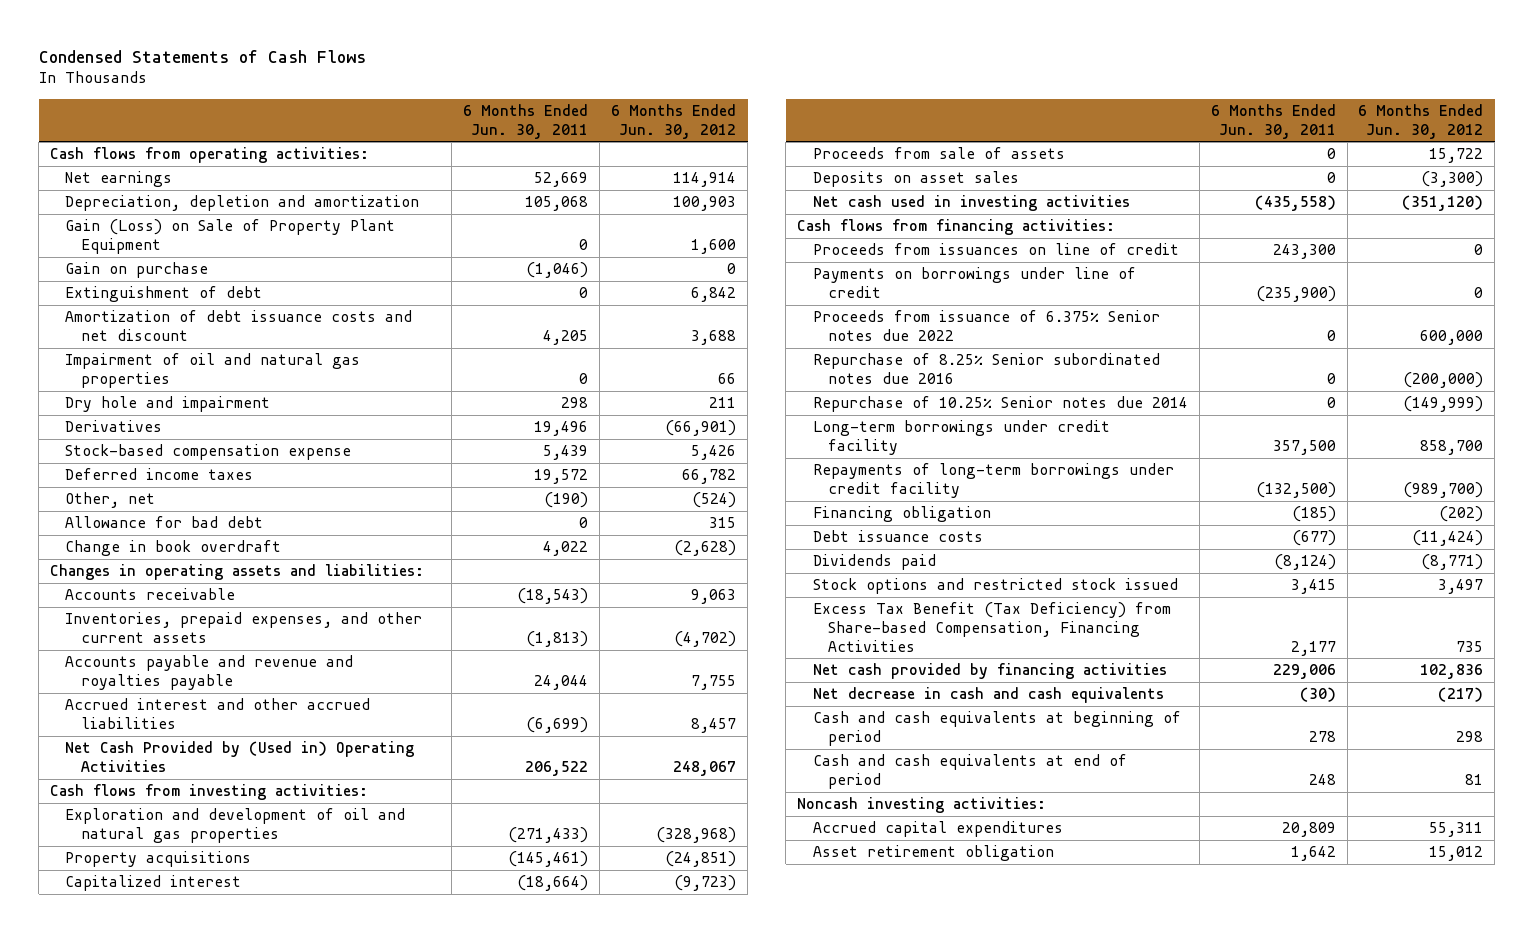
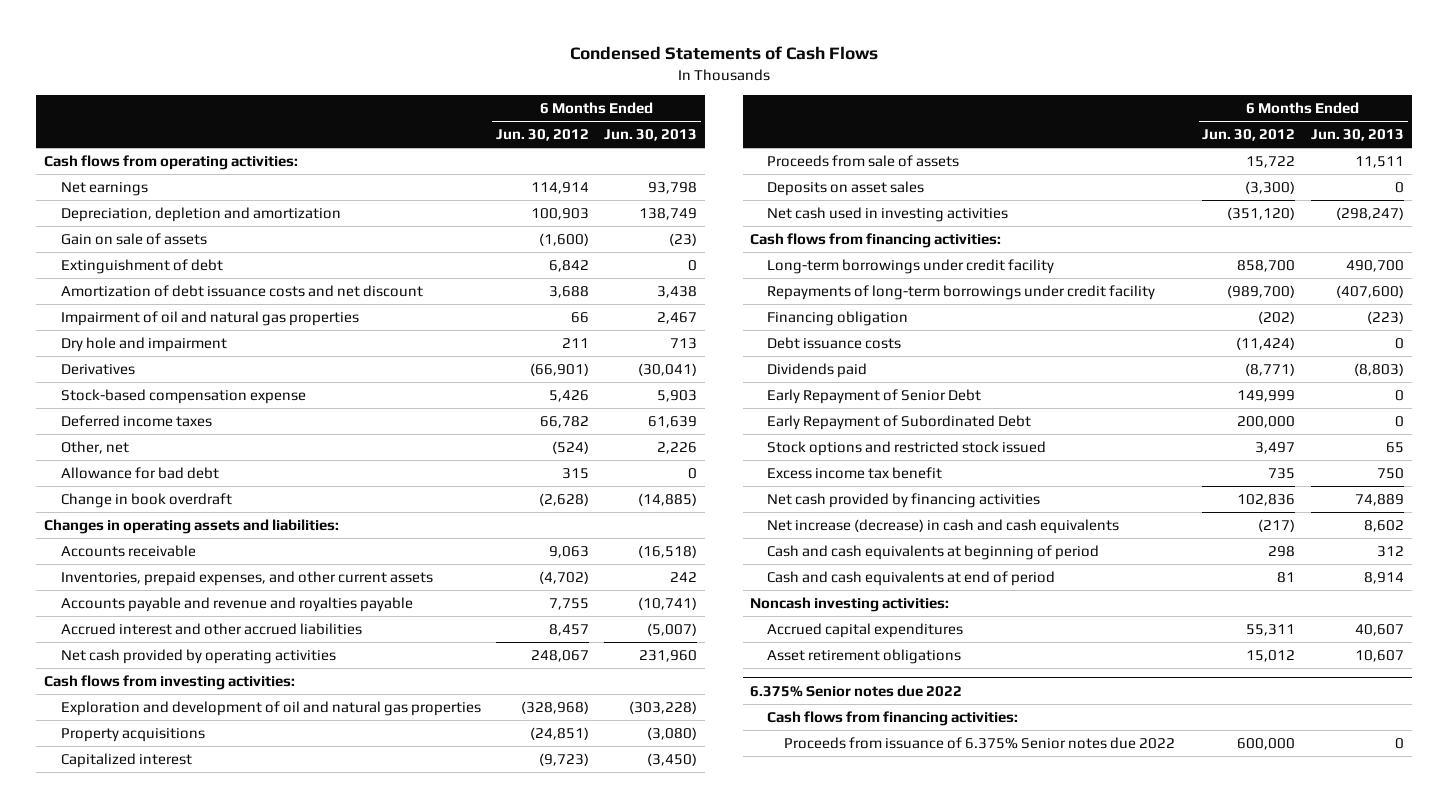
[463,103,589,139] 6 Months Ended Jun. 30, 2011 -> none
none -> [604,129,698,142] Jun. 30, 2013
[65,262,209,279] Gain on purchase -> none
[65,219,396,254] Gain (Loss) on Sale of Property Plant Equipment -> [60,233,207,246] Gain on sale of assets
[691,238,737,254] 1,600 -> [538,233,589,247] (1,600)
[65,741,415,772] Net Cash Provided by (Used in) Operating Activities -> [60,649,336,665] Net cash provided by operating activities
[812,243,1179,256] Proceeds from issuances on line of credit -> none
[812,267,1136,298] Payments on borrowings under line of credit -> none
[812,310,1160,341] Proceeds from issuance of 6.375% Senior notes due 2022 -> none
[812,353,1160,384] Repurchase of 8.25% Senior subordinated notes due 2016 -> none
[812,396,1188,413] Repurchase of 10.25% Senior notes due 2014 -> none
none -> [767,389,982,405] Early Repayment of Senior Debt
none -> [767,415,1032,431] Early Repayment of Subordinated Debt
[812,602,1171,652] Excess Tax Benefit (Tax Deficiency) from Share-based Compensation, Financing Activities -> [767,467,943,480] Excess income tax benefit
[812,687,1164,704] Net decrease in cash and cash equivalents -> [767,519,1120,535] Net increase (decrease) in cash and cash equivalents
[812,845,1054,862] Asset retirement obligation -> [767,649,962,665] Asset retirement obligations
none -> [750,684,963,697] 6.375% Senior notes due 2022
none -> [767,711,1019,727] Cash flows from financing activities:
none -> [784,737,1176,750] Proceeds from issuance of 6.375% Senior notes due 2022

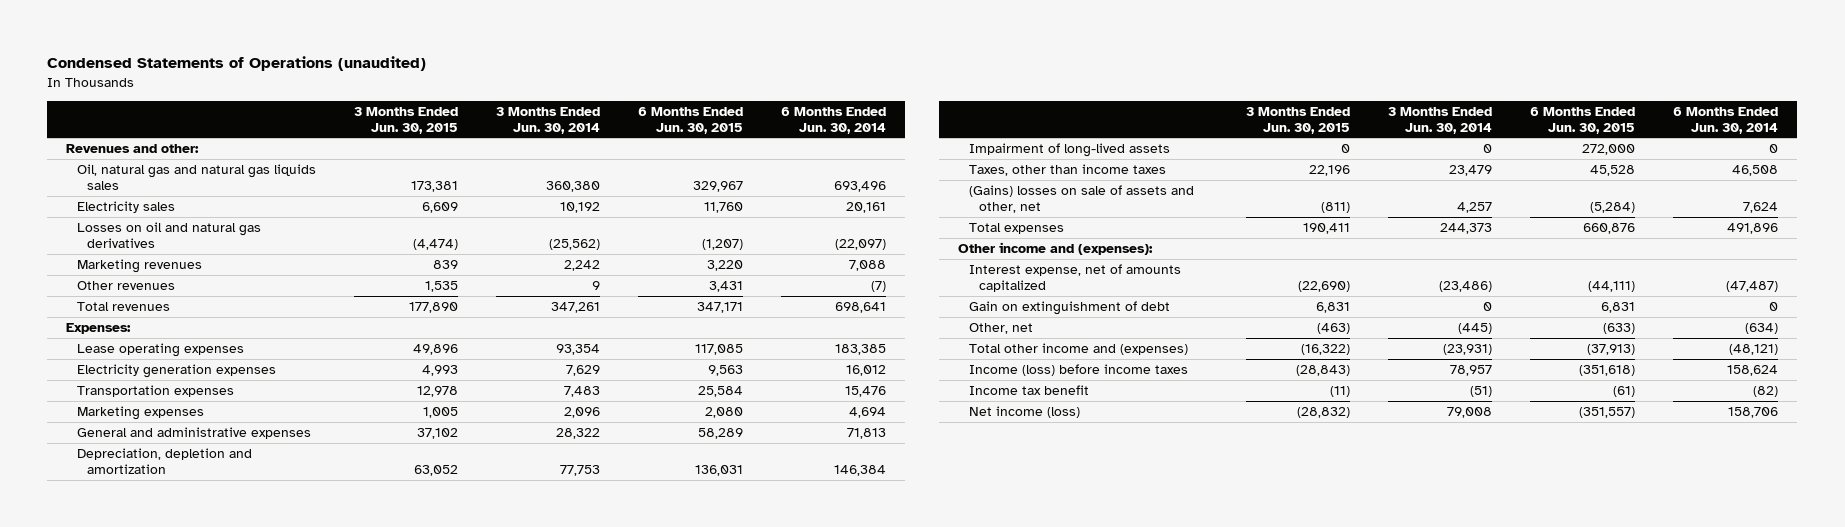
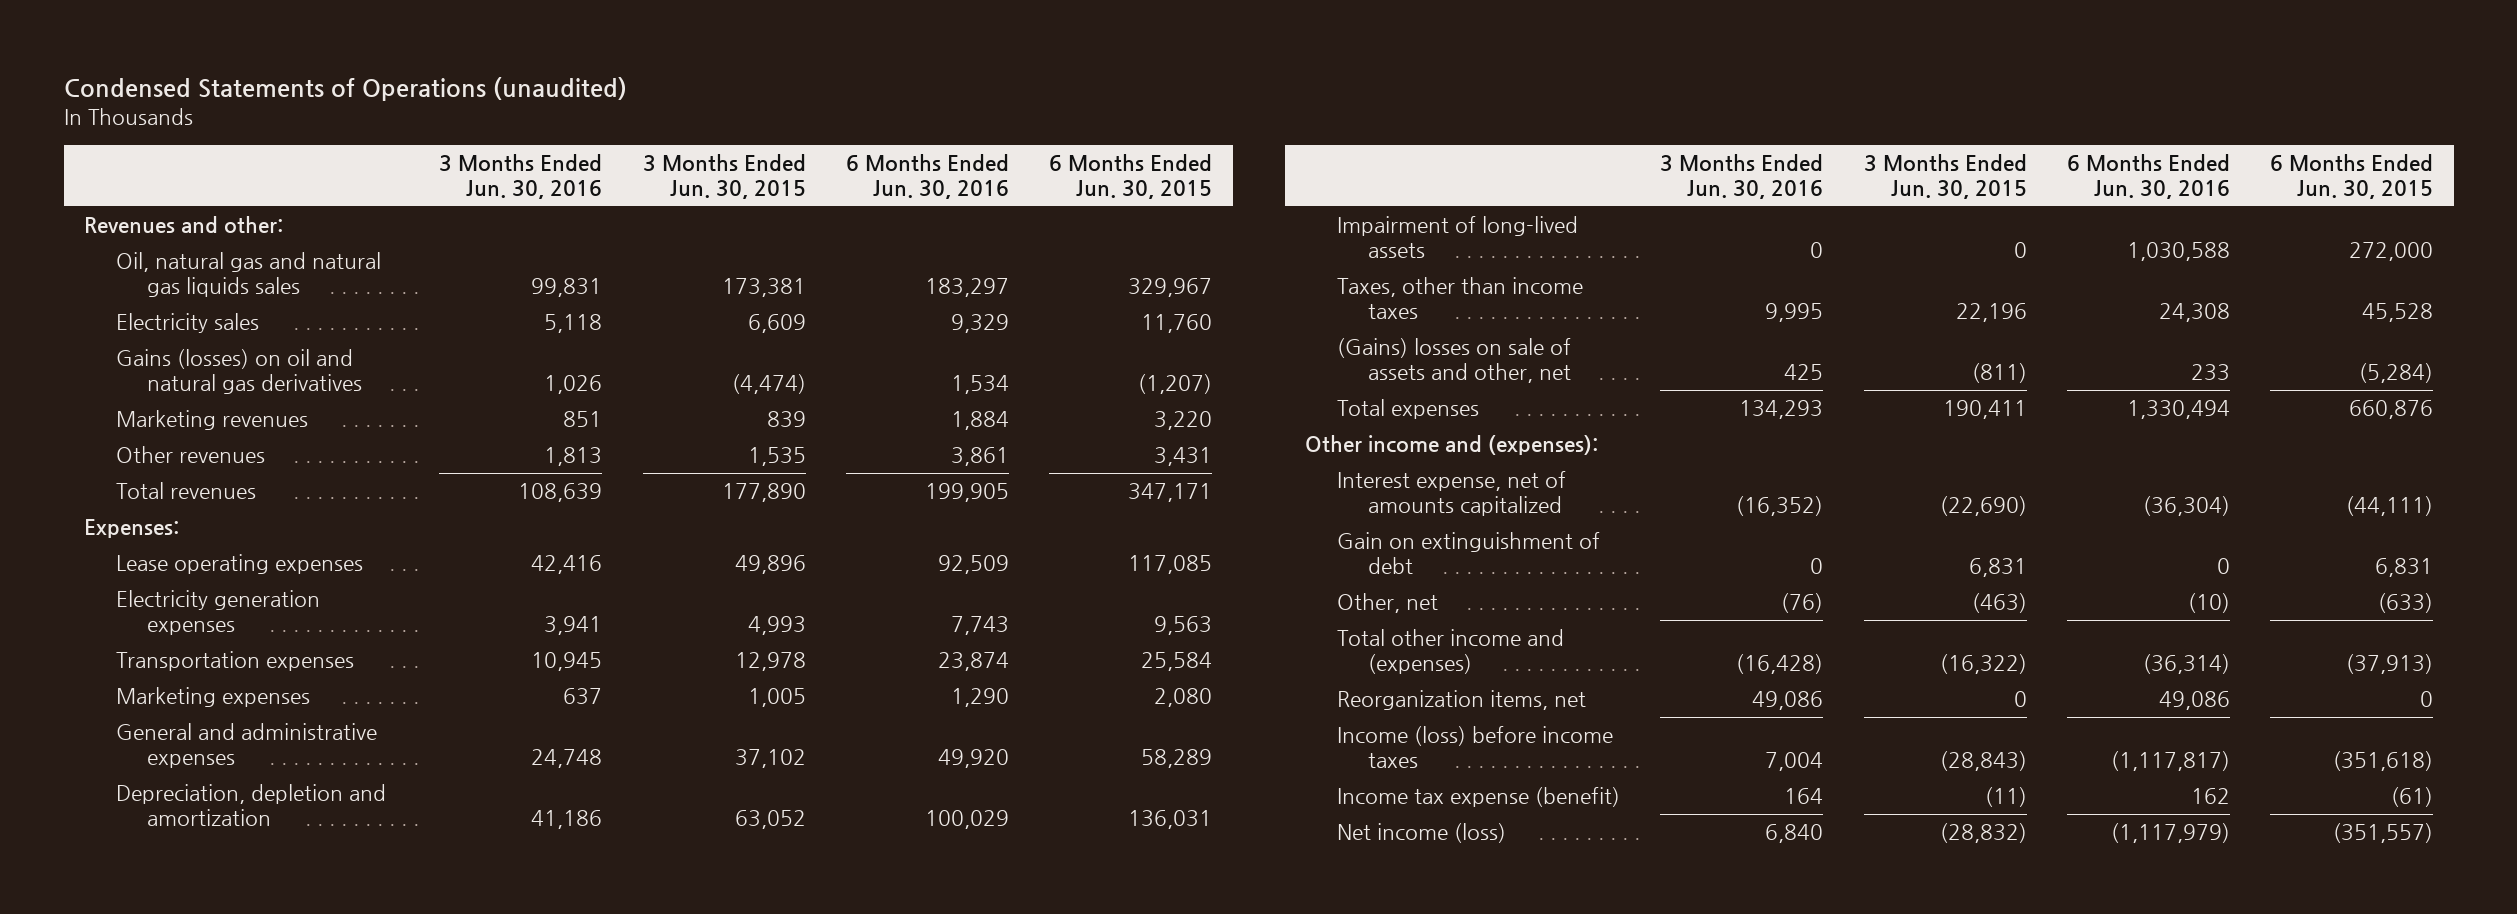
[495,106,600,134] 3 Months Ended Jun. 30, 2014 -> none
[781,106,887,134] 6 Months Ended Jun. 30, 2014 -> none
none -> [439,153,603,200] 3 Months Ended Jun. 30, 2016
none -> [846,153,1010,200] 6 Months Ended Jun. 30, 2016
[76,222,261,249] Losses on oil and natural gas derivatives -> [115,349,363,395] Gains (losses) on oil and natural gas derivatives
none -> [1336,690,1586,711] Reorganization items, net
[968,385,1089,396] Income tax benefit -> [1336,787,1620,808] Income tax expense (benefit)

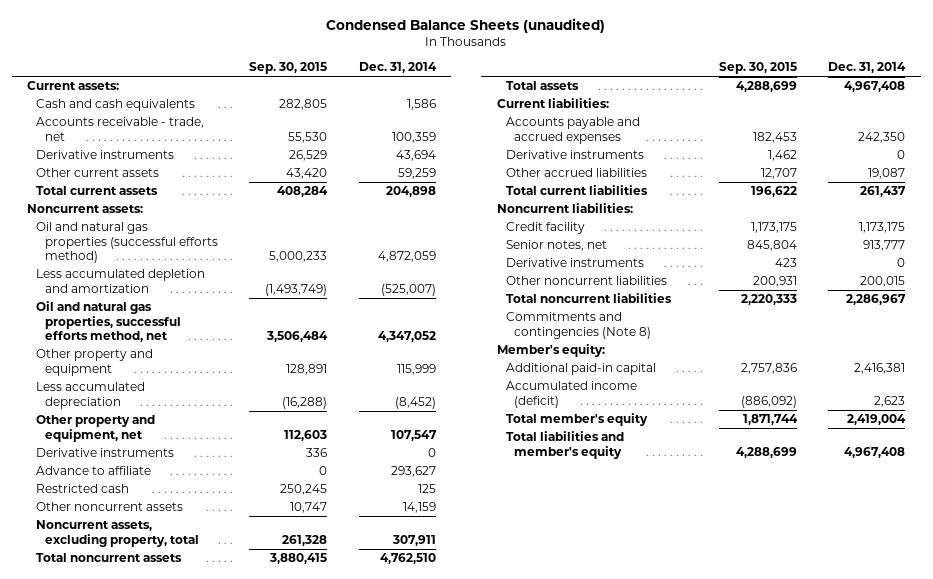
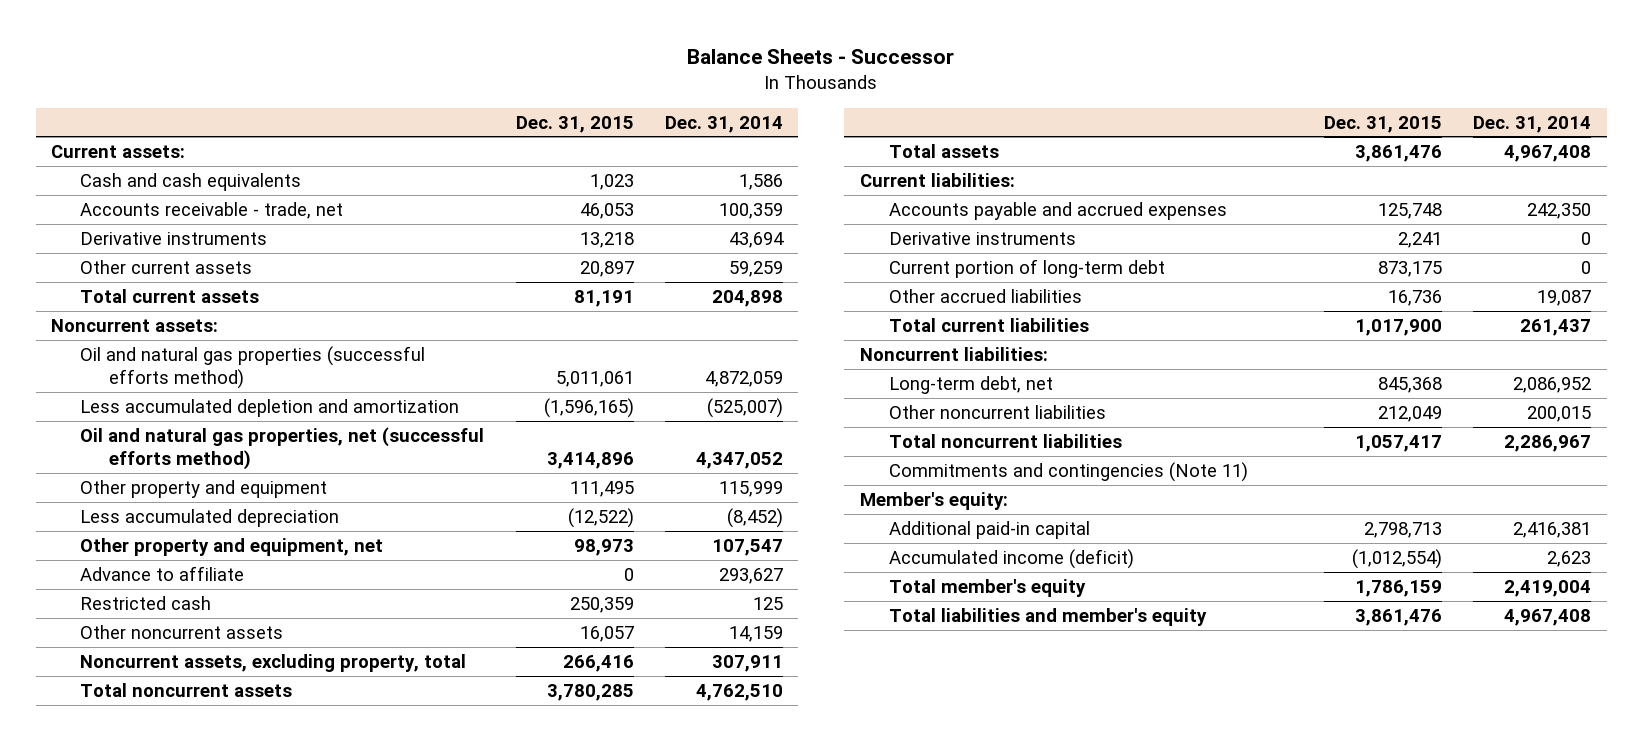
[326,18,606,34] Condensed Balance Sheets (unaudited) -> [687,49,955,65] Balance Sheets - Successor
[249,62,328,75] Sep. 30, 2015 -> none
none -> [515,115,634,133] Dec. 31, 2015
[36,301,181,343] Oil and natural gas properties, successful efforts method, net -> [80,426,485,470] Oil and natural gas properties, net (successful efforts method)
[36,448,175,458] Derivative instruments -> none
none -> [888,258,1165,278] Current portion of long-term debt
[505,222,585,235] Credit facility -> none
[505,240,607,252] Senior notes, net -> none
[505,258,644,268] Derivative instruments -> none
none -> [888,375,1053,394] Long-term debt, net
[505,312,652,339] Commitments and contingencies (Note 8) -> [888,461,1248,482] Commitments and contingencies (Note 11)

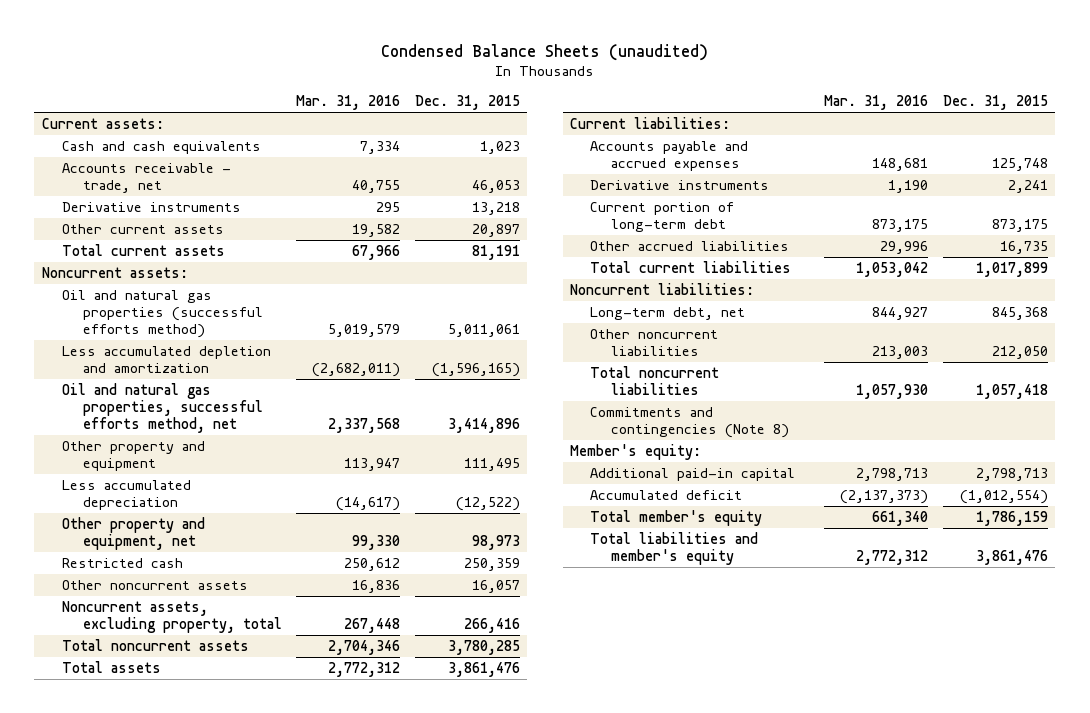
[687,49,955,65] Balance Sheets - Successor -> [380,43,708,61] Condensed Balance Sheets (unaudited)
[664,115,783,133] Dec. 31, 2014 -> none
none -> [296,95,401,111] Mar. 31, 2016
[80,426,485,470] Oil and natural gas properties, net (successful efforts method) -> [62,382,263,433] Oil and natural gas properties, successful efforts method, net
[80,565,245,581] Advance to affiliate -> none
[1388,289,1443,306] 16,736 -> [999,240,1048,254] 16,735
[1355,318,1443,336] 1,017,900 -> [975,261,1048,277] 1,017,899
[1378,405,1443,422] 212,049 -> [991,345,1048,359] 212,050
[1355,434,1443,452] 1,057,417 -> [975,383,1048,399] 1,057,418
[888,461,1248,482] Commitments and contingencies (Note 11) -> [590,406,789,438] Commitments and contingencies (Note 8)
[888,548,1134,569] Accumulated income (deficit) -> [590,489,743,500] Accumulated deficit

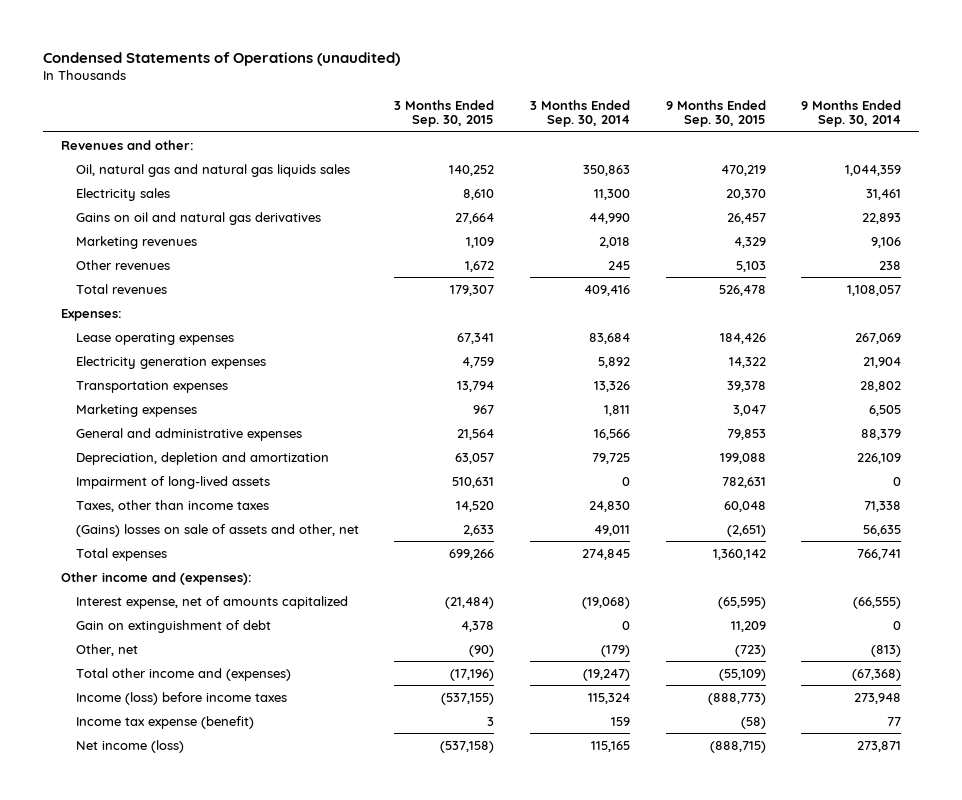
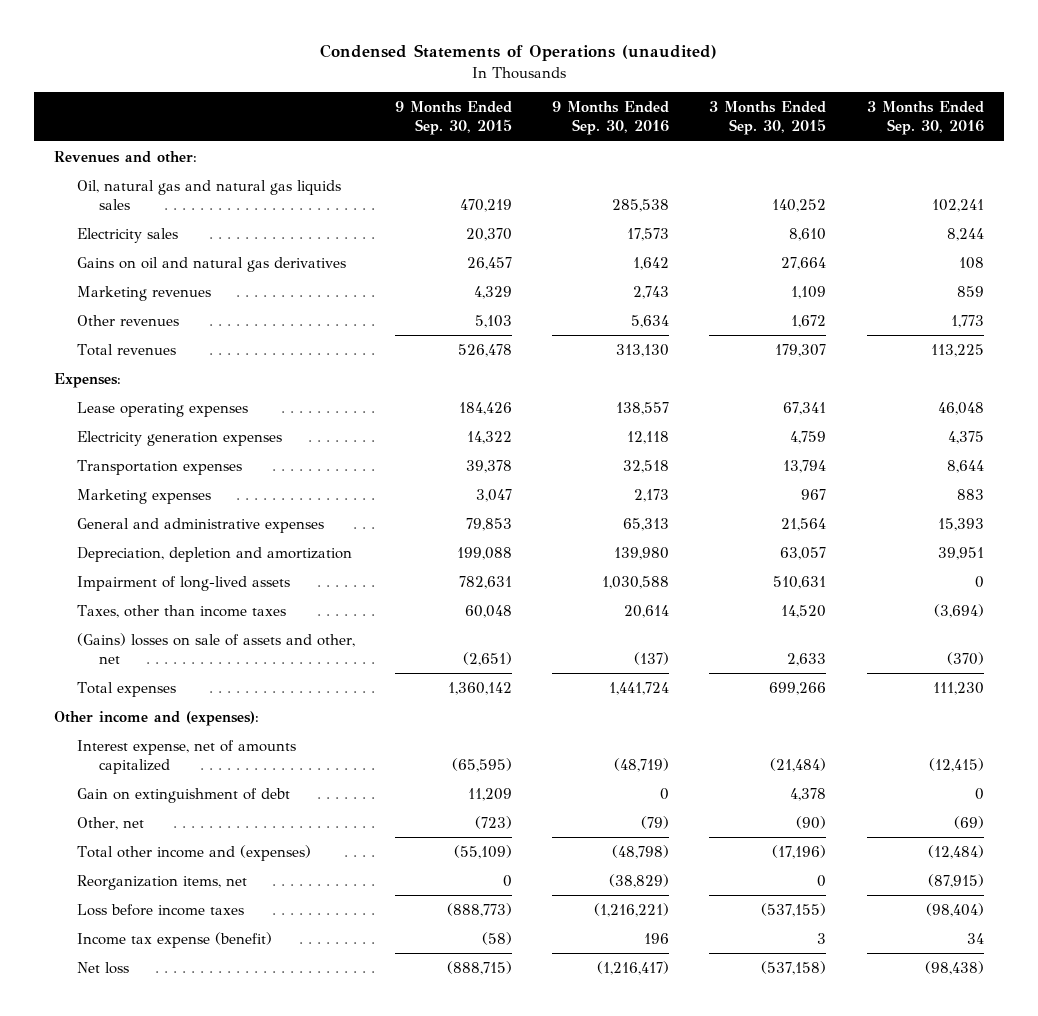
[529,99,630,128] 3 Months Ended Sep. 30, 2014 -> none
[801,99,902,128] 9 Months Ended Sep. 30, 2014 -> none
none -> [552,101,670,136] 9 Months Ended Sep. 30, 2016
none -> [866,101,984,136] 3 Months Ended Sep. 30, 2016
none -> [76,874,247,890] Reorganization items, net
[75,691,287,705] Income (loss) before income taxes -> [76,903,244,916] Loss before income taxes
[75,739,184,753] Net income (loss) -> [76,961,129,974] Net loss

